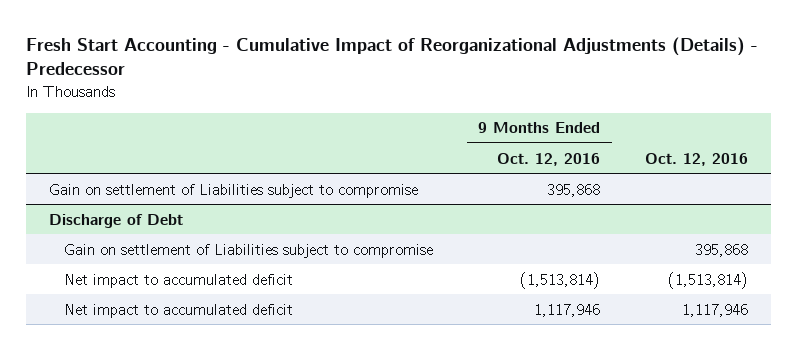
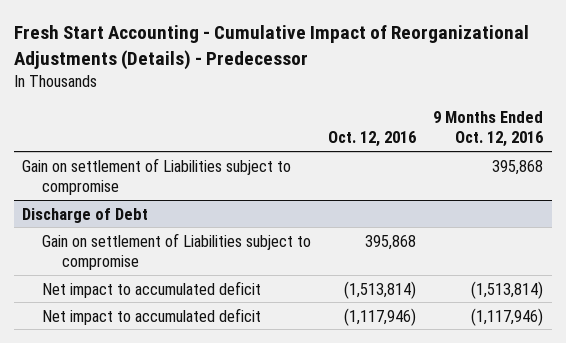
[534,303,601,317] 1,117,946 -> [471,307,544,326] (1,117,946)
[682,303,749,317] 1,117,946 -> [344,307,417,326] (1,117,946)

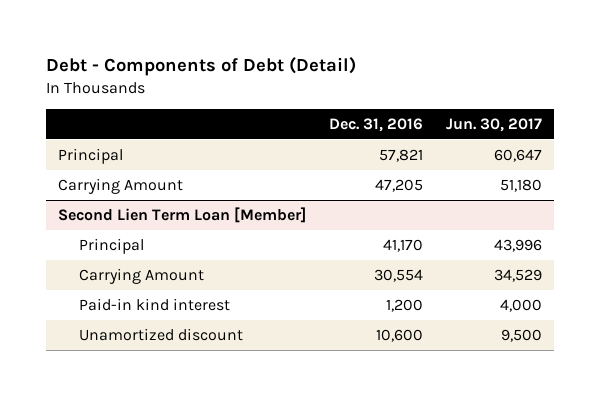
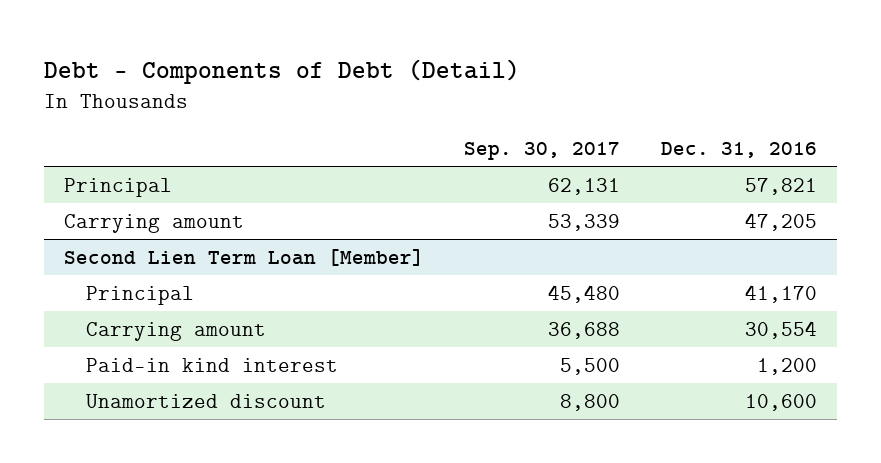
[446,117,543,132] Jun. 30, 2017 -> none
none -> [464,141,621,160] Sep. 30, 2017
[57,177,183,194] Carrying Amount -> [64,213,245,233] Carrying amount
[78,267,204,284] Carrying Amount -> [85,321,266,341] Carrying amount

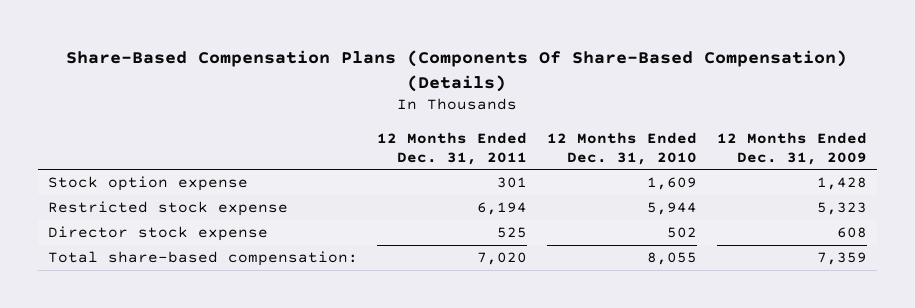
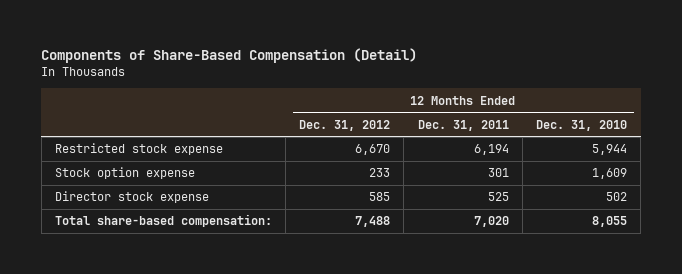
[66,49,848,92] Share-Based Compensation Plans (Components Of Share-Based Compensation) (Details) -> [41,47,418,63] Components of Share-Based Compensation (Detail)
[716,131,867,165] 12 Months Ended Dec. 31, 2009 -> none
none -> [299,119,391,131] Dec. 31, 2012
[47,176,248,192] Stock option expense -> [55,167,196,180] Stock option expense

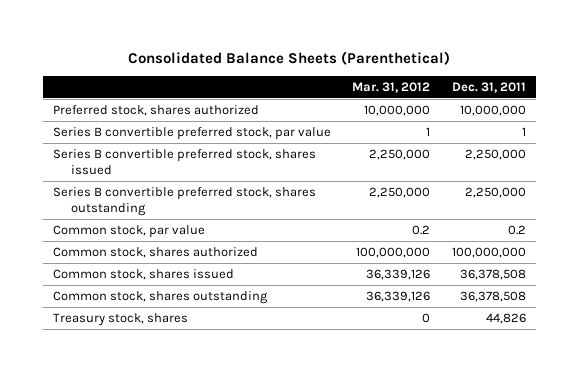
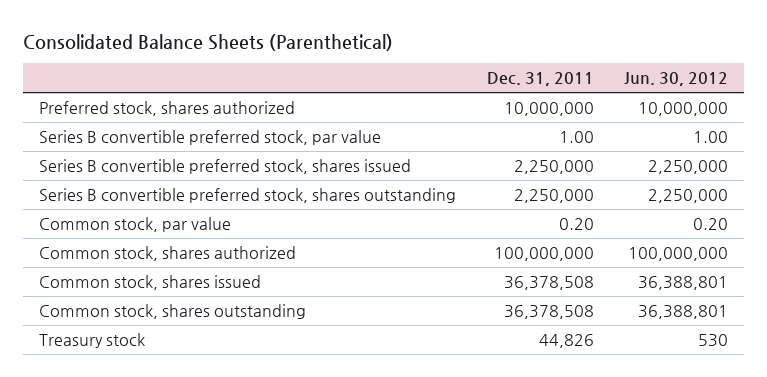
[352,81,431,93] Mar. 31, 2012 -> none
none -> [624,72,729,87] Jun. 30, 2012
[521,127,526,137] 1 -> [558,131,594,144] 1.00
[507,225,526,236] 0.2 -> [558,218,594,231] 0.20
[53,313,189,327] Treasury stock, shares -> [38,333,145,349] Treasury stock

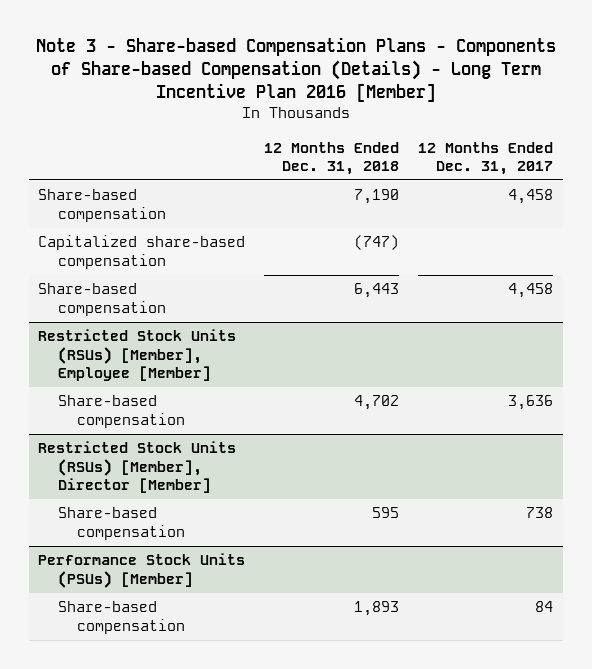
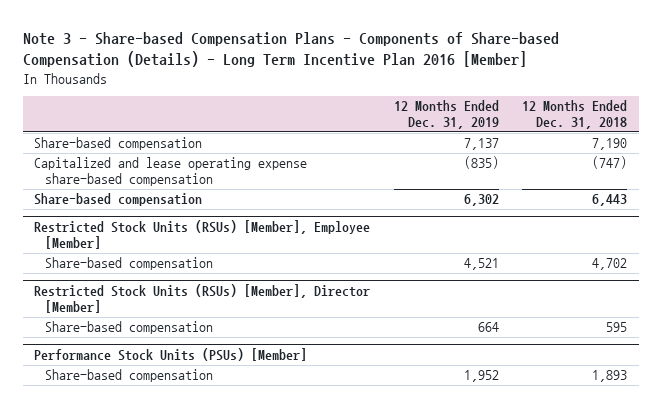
[418,141,554,175] 12 Months Ended Dec. 31, 2017 -> none
none -> [393,100,499,130] 12 Months Ended Dec. 31, 2019
[38,235,246,269] Capitalized share-based compensation -> [34,157,308,187] Capitalized and lease operating expense share-based compensation

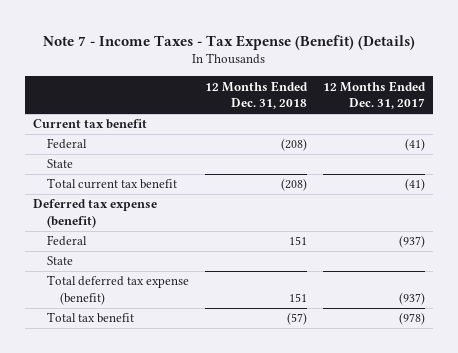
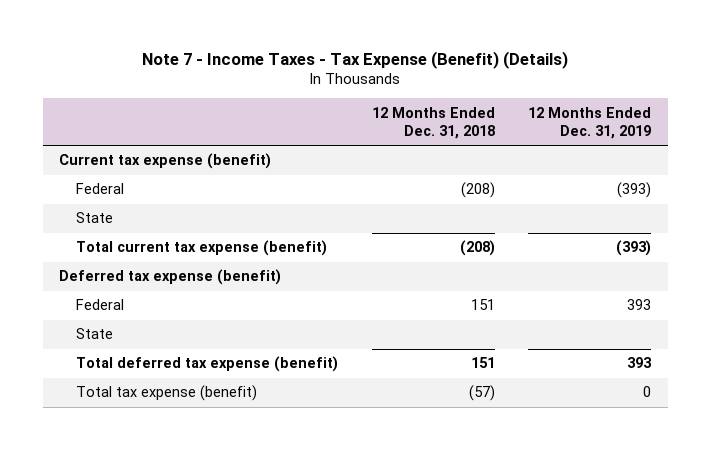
[323,80,427,110] 12 Months Ended Dec. 31, 2017 -> none
none -> [528,106,652,139] 12 Months Ended Dec. 31, 2019
[33,119,148,130] Current tax benefit -> [59,153,272,170] Current tax expense (benefit)
[46,178,177,190] Total current tax benefit -> [76,240,328,257] Total current tax expense (benefit)
[46,312,134,324] Total tax benefit -> [76,385,258,402] Total tax expense (benefit)

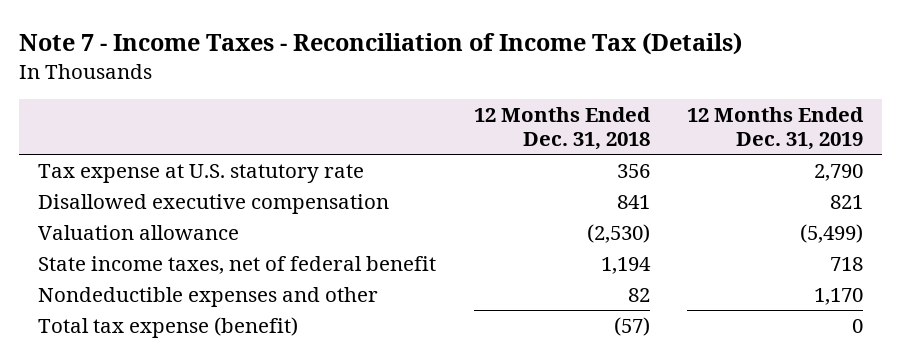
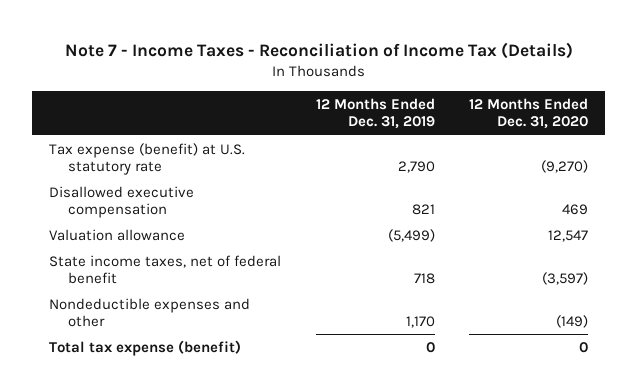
[473,107,651,150] 12 Months Ended Dec. 31, 2018 -> none
none -> [468,97,588,130] 12 Months Ended Dec. 31, 2020
[37,164,364,184] Tax expense at U.S. statutory rate -> [49,142,246,176] Tax expense (benefit) at U.S. statutory rate

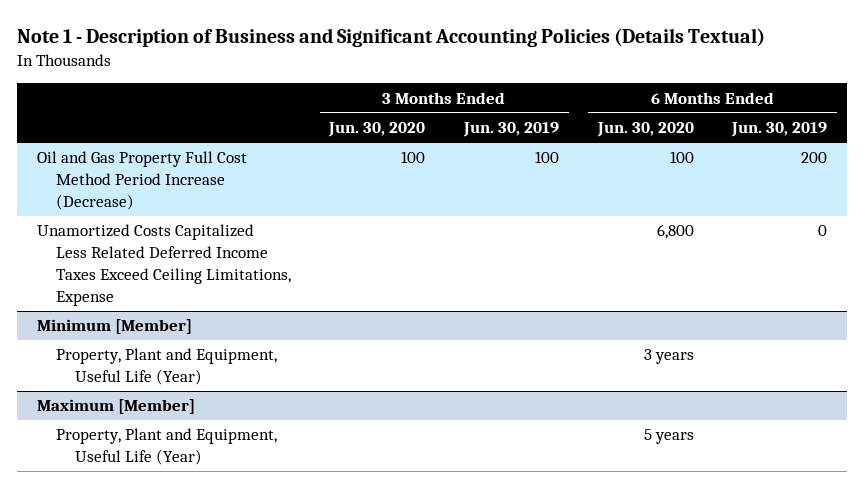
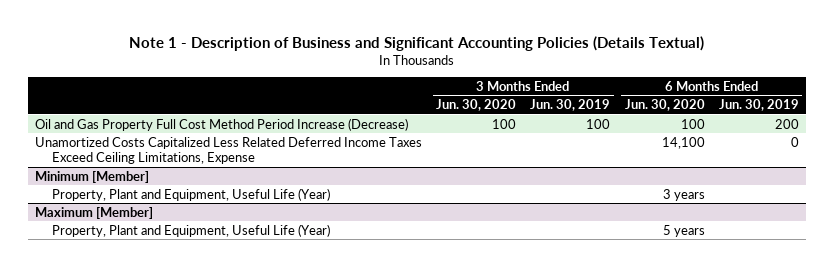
[656,224,694,240] 6,800 -> [661,136,705,149] 14,100

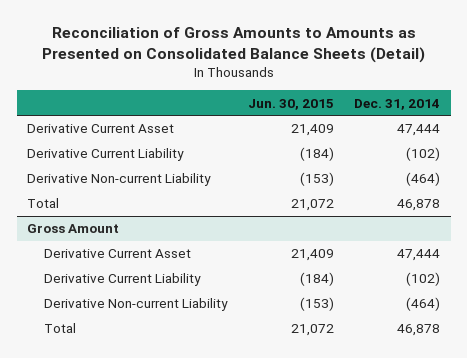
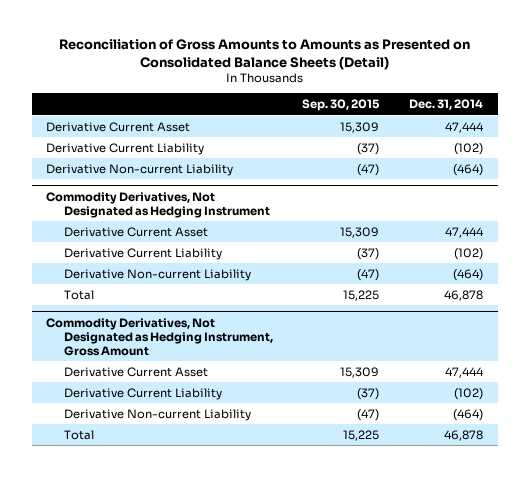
[247,98,334,110] Jun. 30, 2015 -> none
none -> [302,99,381,112] Sep. 30, 2015
none -> [46,191,270,218] Commodity Derivatives, Not Designated as Hedging Instrument
none -> [63,226,208,237] Derivative Current Asset
none -> [63,247,222,260] Derivative Current Liability
none -> [63,268,251,281] Derivative Non-current Liability
[26,224,119,234] Gross Amount -> none
none -> [46,317,273,356] Commodity Derivatives, Not Designated as Hedging Instrument, Gross Amount

